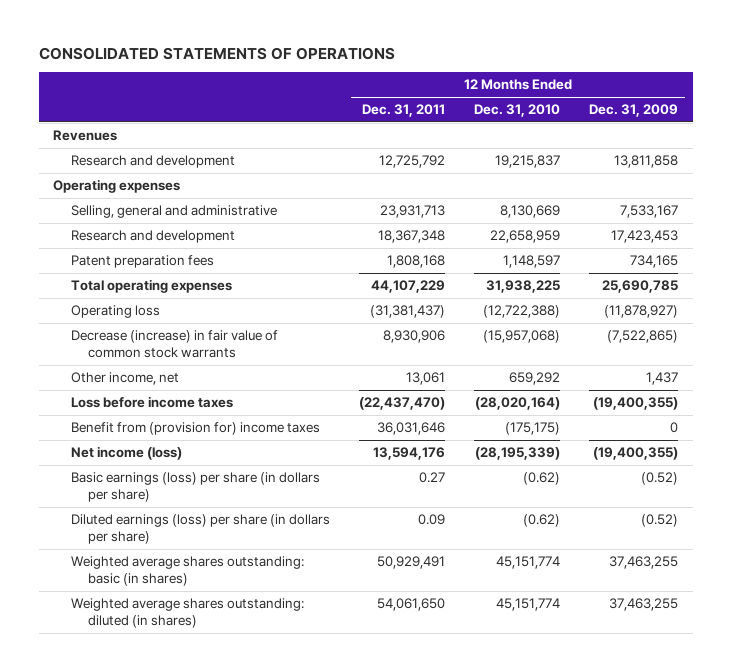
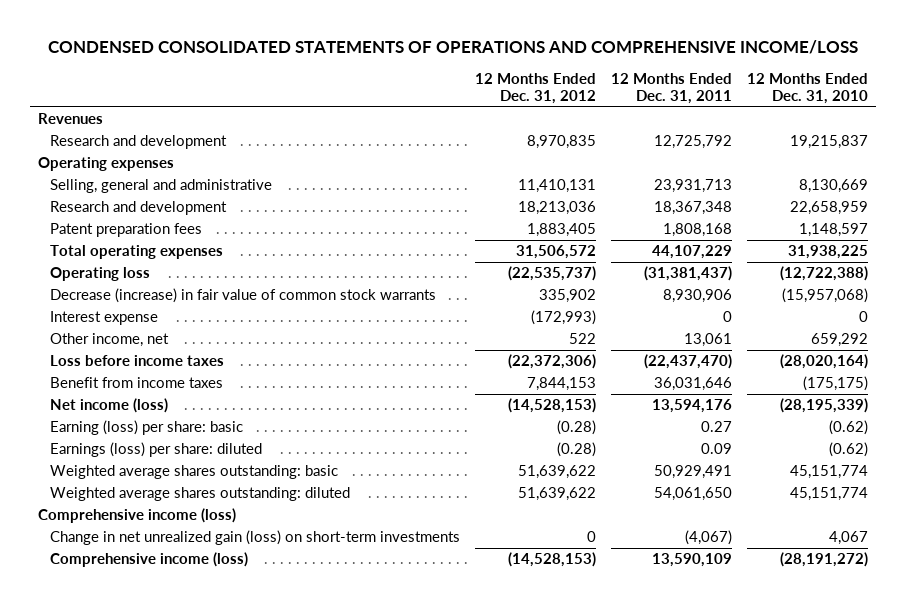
[38,47,395,61] CONSOLIDATED STATEMENTS OF OPERATIONS -> [48,40,859,55] CONDENSED CONSOLIDATED STATEMENTS OF OPERATIONS AND COMPREHENSIVE INCOME/LOSS
[589,104,679,118] Dec. 31, 2009 -> none
none -> [475,72,597,105] 12 Months Ended Dec. 31, 2012
none -> [50,311,159,326] Interest expense
[70,422,320,436] Benefit from (provision for) income taxes -> [50,377,224,389] Benefit from income taxes
[70,472,320,503] Basic earnings (loss) per share (in dollars per share) -> [50,420,244,436] Earning (loss) per share: basic
[70,514,330,545] Diluted earnings (loss) per share (in dollars per share) -> [50,442,263,458] Earnings (loss) per share: diluted
[70,556,304,587] Weighted average shares outstanding: basic (in shares) -> [50,465,339,480] Weighted average shares outstanding: basic
[70,598,304,629] Weighted average shares outstanding: diluted (in shares) -> [50,487,351,502] Weighted average shares outstanding: diluted
none -> [37,508,236,524] Comprehensive income (loss)
none -> [50,530,461,546] Change in net unrealized gain (loss) on short-term investments
none -> [50,552,249,568] Comprehensive income (loss)

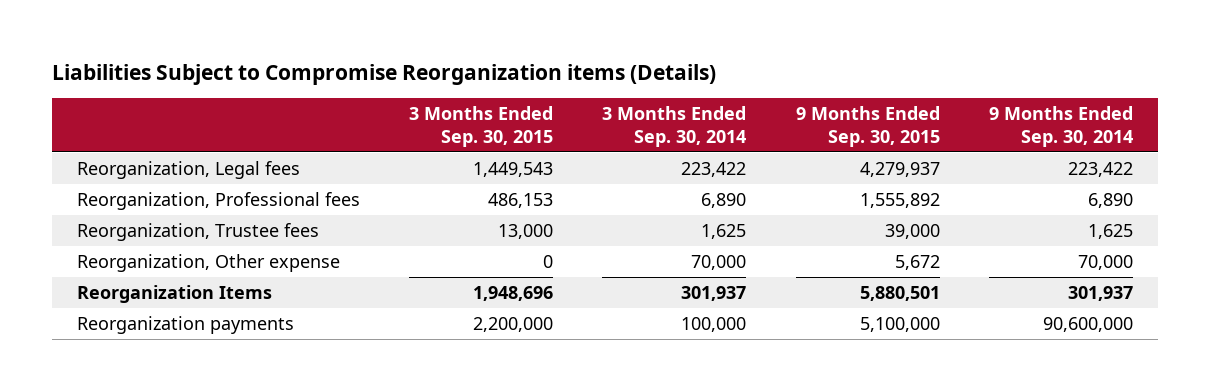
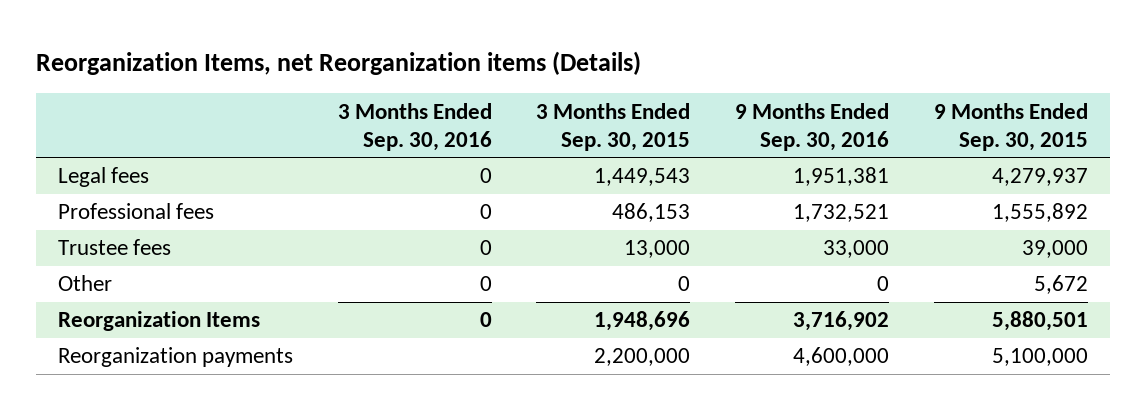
[51,64,716,86] Liabilities Subject to Compromise Reorganization items (Details) -> [35,50,641,75] Reorganization Items, net Reorganization items (Details)
[602,106,747,147] 3 Months Ended Sep. 30, 2014 -> none
[989,106,1134,147] 9 Months Ended Sep. 30, 2014 -> none
none -> [337,102,492,151] 3 Months Ended Sep. 30, 2016
none -> [734,102,889,151] 9 Months Ended Sep. 30, 2016
[76,160,300,179] Reorganization, Legal fees -> [57,167,149,188] Legal fees
[76,191,360,210] Reorganization, Professional fees -> [57,203,214,220] Professional fees
[76,222,319,241] Reorganization, Trustee fees -> [57,239,171,256] Trustee fees
[76,253,340,272] Reorganization, Other expense -> [57,275,112,292] Other

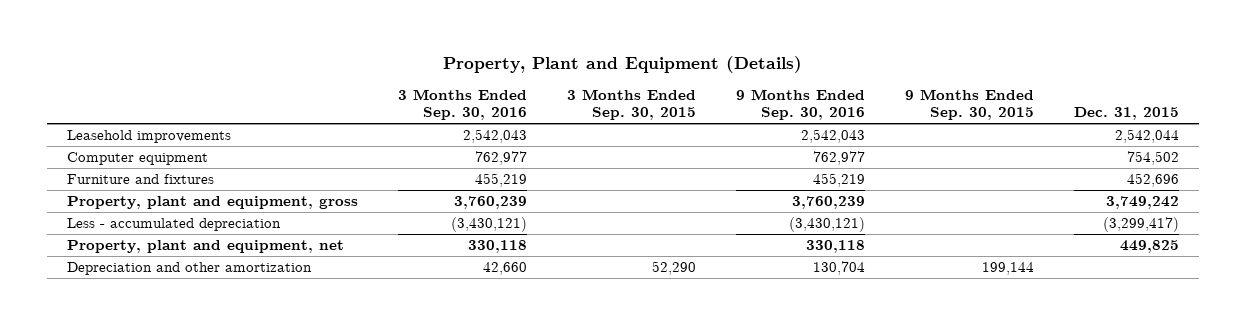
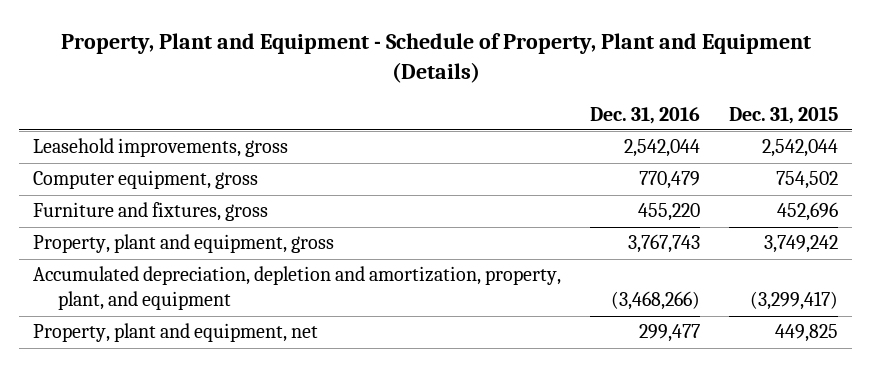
[442,56,802,74] Property, Plant and Equipment (Details) -> [60,32,811,83] Property, Plant and Equipment - Schedule of Property, Plant and Equipment (Details)
[397,88,527,121] 3 Months Ended Sep. 30, 2016 -> none
[566,88,696,121] 3 Months Ended Sep. 30, 2015 -> none
[735,88,865,121] 9 Months Ended Sep. 30, 2016 -> none
[904,88,1034,121] 9 Months Ended Sep. 30, 2015 -> none
none -> [590,106,701,124] Dec. 31, 2016
[66,129,231,143] Leasehold improvements -> [33,138,289,158] Leasehold improvements, gross
[66,151,208,165] Computer equipment -> [33,170,259,190] Computer equipment, gross
[66,173,214,184] Furniture and fixtures -> [33,202,269,222] Furniture and fixtures, gross
[66,217,281,231] Less - accumulated depreciation -> [33,266,562,311] Accumulated depreciation, depletion and amortization, property, plant, and equipment
[66,261,312,275] Depreciation and other amortization -> none

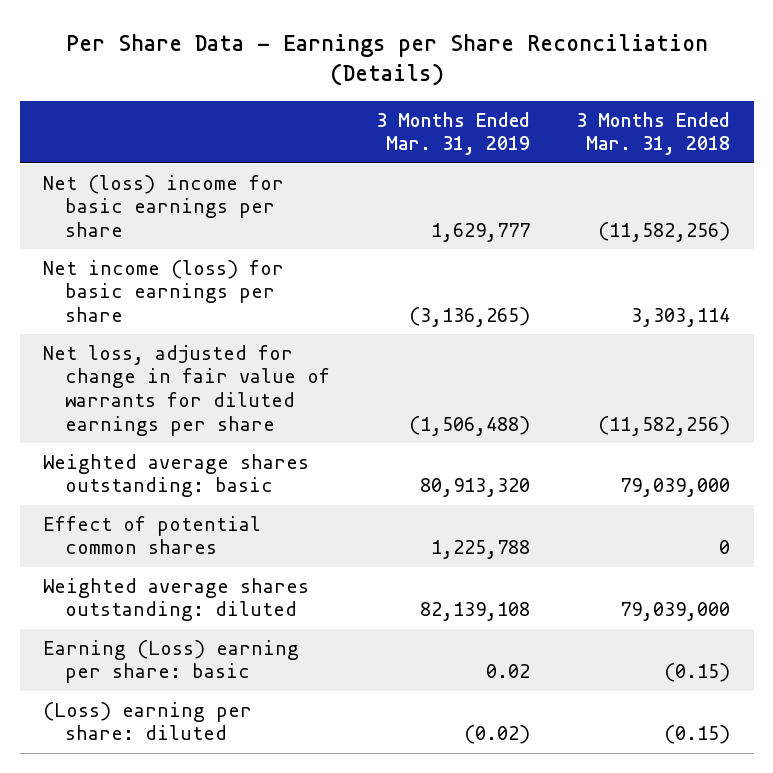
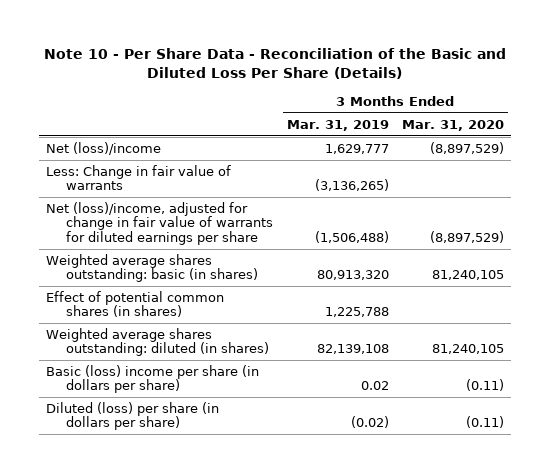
[65,33,708,87] Per Share Data - Earnings per Share Reconciliation (Details) -> [44,47,507,79] Note 10 - Per Share Data - Reconciliation of the Basic and Diluted Loss Per Share (Details)
[576,111,731,156] 3 Months Ended Mar. 31, 2018 -> none
none -> [402,119,505,131] Mar. 31, 2020
[43,174,285,238] Net (loss) income for basic earnings per share -> [46,141,162,155] Net (loss)/income
[43,259,285,323] Net income (loss) for basic earnings per share -> [46,164,232,191] Less: Change in fair value of warrants
[43,344,330,436] Net loss, adjusted for change in fair value of warrants for diluted earnings per share -> [46,201,273,245] Net (loss)/income, adjusted for change in fair value of warrants for diluted earnings per share
[43,453,310,498] Weighted average shares outstanding: basic -> [46,253,258,283] Weighted average shares outstanding: basic (in shares)
[43,515,262,555] Effect of potential common shares -> [46,290,225,318] Effect of potential common shares (in shares)
[43,577,310,622] Weighted average shares outstanding: diluted -> [46,327,269,357] Weighted average shares outstanding: diluted (in shares)
[43,639,300,684] Earning (Loss) earning per share: basic -> [46,364,260,394] Basic (loss) income per share (in dollars per share)
[43,701,253,741] (Loss) earning per share: diluted -> [46,401,220,431] Diluted (loss) per share (in dollars per share)

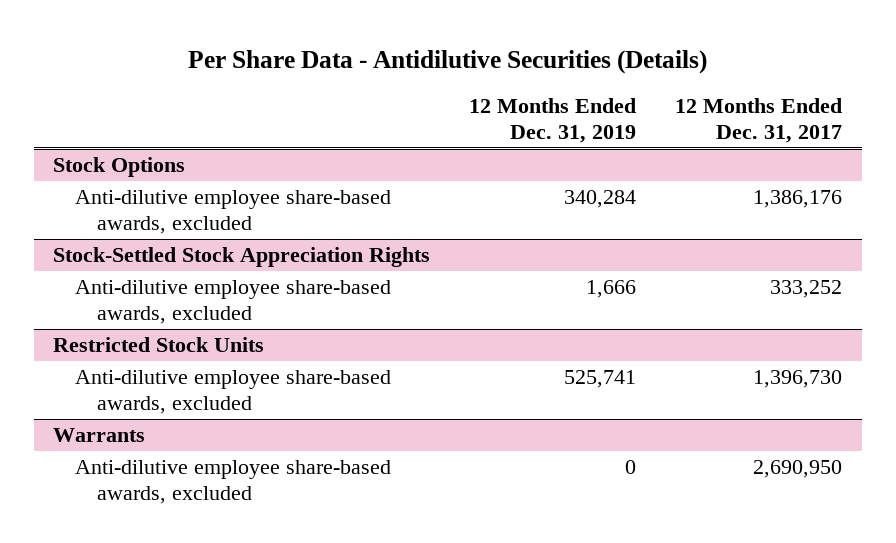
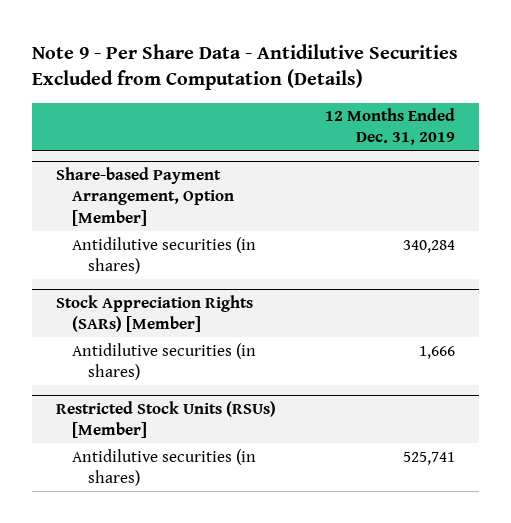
[187,50,707,75] Per Share Data - Antidilutive Securities (Details) -> [32,43,459,91] Note 9 - Per Share Data - Antidilutive Securities Excluded from Computation (Details)
[675,98,843,144] 12 Months Ended Dec. 31, 2017 -> none
[53,428,146,443] Warrants -> none
[75,460,392,504] Anti-dilutive employee share-based awards, excluded -> none
[53,157,186,178] Stock Options -> [56,167,235,226] Share-based Payment Arrangement, Option [Member]
[75,190,392,234] Anti-dilutive employee share-based awards, excluded -> [72,236,257,274] Antidilutive securities (in shares)
[53,247,431,268] Stock-Settled Stock Appreciation Rights -> [56,295,254,333] Stock Appreciation Rights (SARs) [Member]
[75,280,392,324] Anti-dilutive employee share-based awards, excluded -> [72,342,257,380] Antidilutive securities (in shares)
[53,337,265,353] Restricted Stock Units -> [56,401,277,439] Restricted Stock Units (RSUs) [Member]
[75,370,392,414] Anti-dilutive employee share-based awards, excluded -> [72,448,257,486] Antidilutive securities (in shares)

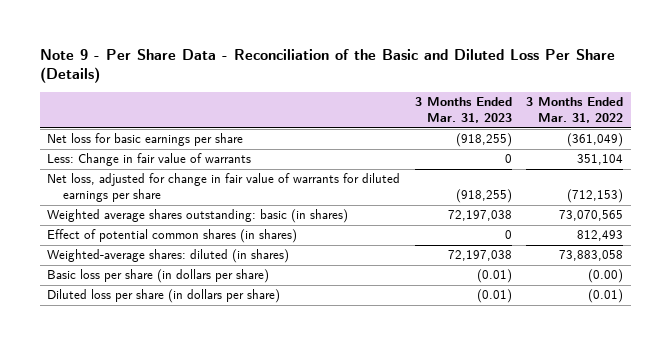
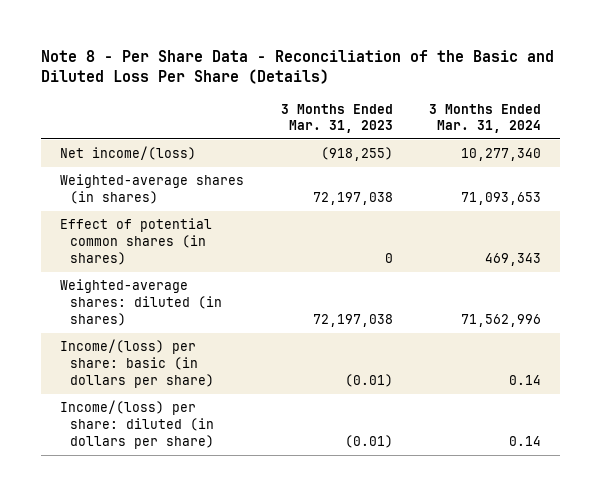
[40,48,616,84] Note 9 - Per Share Data - Reconciliation of the Basic and Diluted Loss Per Share (Details) -> [41,49,555,85] Note 8 - Per Share Data - Reconciliation of the Basic and Diluted Loss Per Share (Details)
[526,97,624,124] 3 Months Ended Mar. 31, 2022 -> none
none -> [429,103,542,134] 3 Months Ended Mar. 31, 2024
[47,153,252,167] Less: Change in fair value of warrants -> none
[47,173,401,203] Net loss, adjusted for change in fair value of warrants for diluted earnings per share -> none
[47,133,244,147] Net loss for basic earnings per share -> [59,146,196,161] Net income/(loss)
[47,209,349,224] Weighted average shares outstanding: basic (in shares) -> [59,174,244,205] Weighted-average shares (in shares)
[47,269,270,284] Basic loss per share (in dollars per share) -> [59,339,215,388] Income/(loss) per share: basic (in dollars per share)
[47,289,281,304] Diluted loss per share (in dollars per share) -> [59,400,215,449] Income/(loss) per share: diluted (in dollars per share)

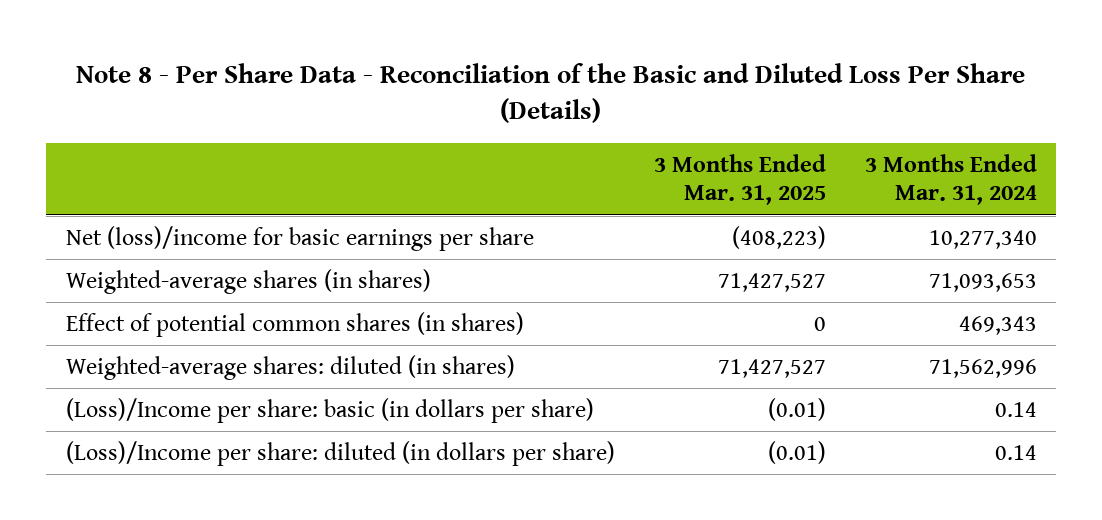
[280,103,393,134] 3 Months Ended Mar. 31, 2023 -> none
none -> [653,153,826,206] 3 Months Ended Mar. 31, 2025
[59,146,196,161] Net income/(loss) -> [65,225,534,251] Net (loss)/income for basic earnings per share
[59,339,215,388] Income/(loss) per share: basic (in dollars per share) -> [65,397,594,423] (Loss)/Income per share: basic (in dollars per share)
[59,400,215,449] Income/(loss) per share: diluted (in dollars per share) -> [65,440,615,466] (Loss)/Income per share: diluted (in dollars per share)

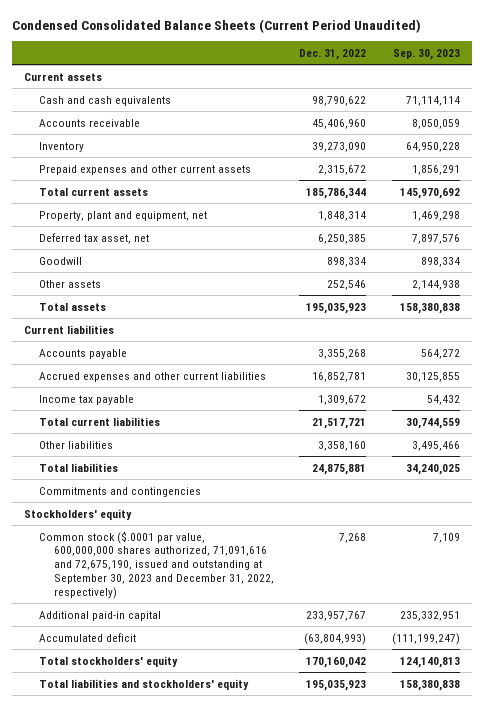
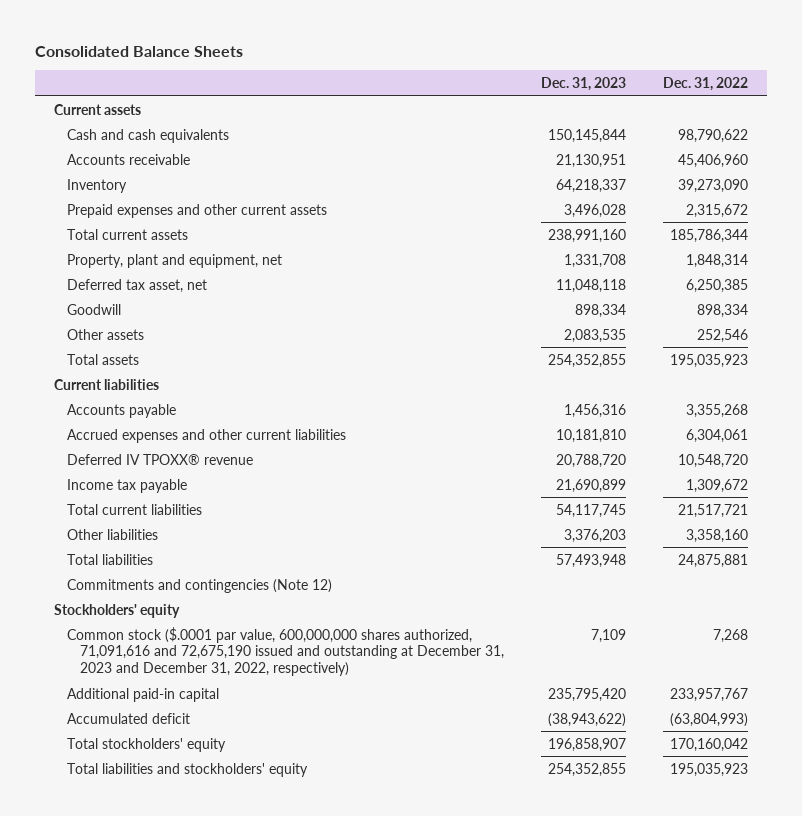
[11,18,421,33] Condensed Consolidated Balance Sheets (Current Period Unaudited) -> [35,45,244,57] Consolidated Balance Sheets
[392,48,460,60] Sep. 30, 2023 -> none
none -> [541,76,627,91] Dec. 31, 2023
[312,371,367,382] 16,852,781 -> [686,428,749,443] 6,304,061
none -> [66,453,253,465] Deferred IV TPOXX® revenue
[39,486,202,497] Commitments and contingencies -> [66,578,332,593] Commitments and contingencies (Note 12)
[39,530,274,599] Common stock ($.0001 par value, 600,000,000 shares authorized, 71,091,616 and 72,675,190, issued and outstanding at September 30, 2023 and December 31, 2022, respectively) -> [66,626,504,676] Common stock ($.0001 par value, 600,000,000 shares authorized, 71,091,616 and 72,675,190 issued and outstanding at December 31, 2023 and December 31, 2022, respectively)

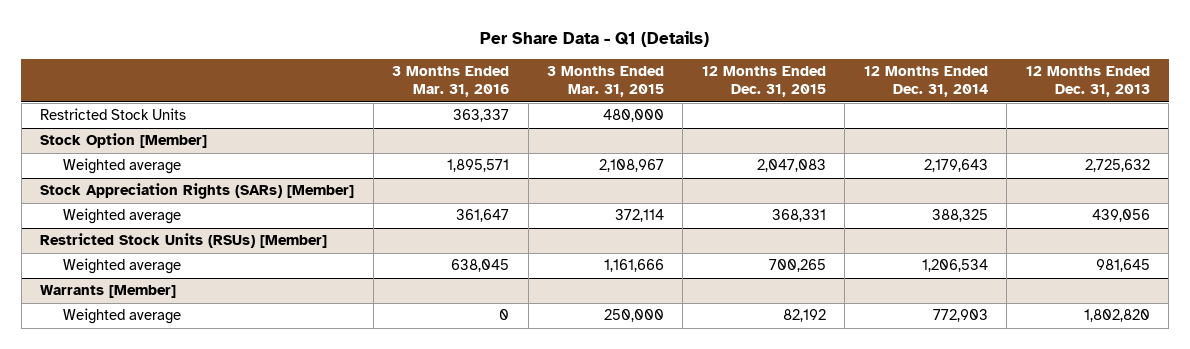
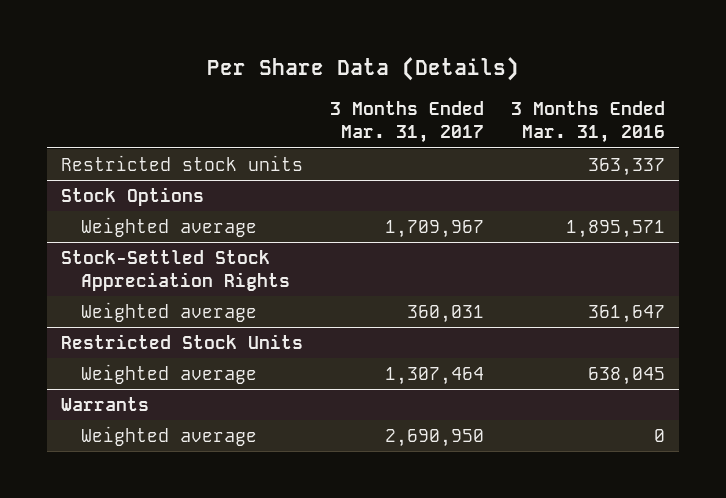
[479,31,709,48] Per Share Data - Q1 (Details) -> [207,57,520,82] Per Share Data (Details)
[547,66,665,98] 3 Months Ended Mar. 31, 2015 -> none
[701,66,826,98] 12 Months Ended Dec. 31, 2015 -> none
[863,66,988,98] 12 Months Ended Dec. 31, 2014 -> none
[1025,66,1150,98] 12 Months Ended Dec. 31, 2013 -> none
none -> [330,101,485,144] 3 Months Ended Mar. 31, 2017
[40,108,187,121] Restricted Stock Units -> [61,155,304,172] Restricted stock units
[40,133,208,149] Stock Option [Member] -> [61,187,205,207] Stock Options
[40,183,355,200] Stock Appreciation Rights (SARs) [Member] -> [61,250,291,292] Stock-Settled Stock Appreciation Rights
[40,233,328,249] Restricted Stock Units (RSUs) [Member] -> [61,334,304,350] Restricted Stock Units
[40,285,177,299] Warrants [Member] -> [61,397,150,412] Warrants

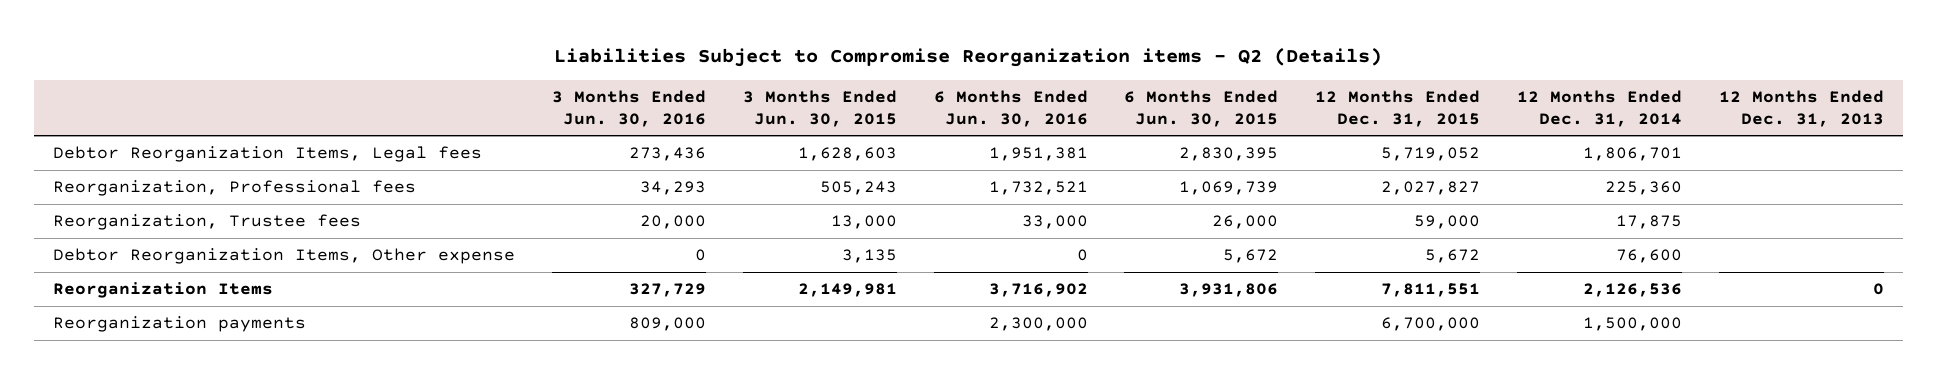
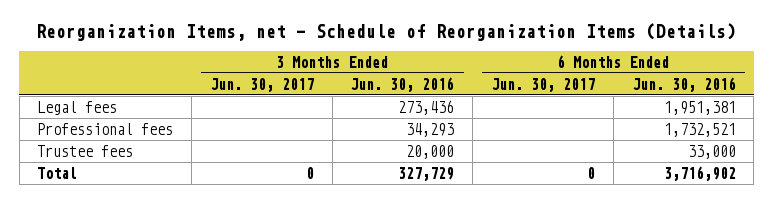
[554,48,1383,68] Liabilities Subject to Compromise Reorganization items - Q2 (Details) -> [36,23,737,42] Reorganization Items, net - Schedule of Reorganization Items (Details)
[742,90,897,127] 3 Months Ended Jun. 30, 2015 -> none
[1124,90,1279,127] 6 Months Ended Jun. 30, 2015 -> none
[1315,90,1481,127] 12 Months Ended Dec. 31, 2015 -> none
[1517,90,1683,127] 12 Months Ended Dec. 31, 2014 -> none
[1719,90,1885,127] 12 Months Ended Dec. 31, 2013 -> none
none -> [209,77,314,92] Jun. 30, 2017
none -> [490,77,595,92] Jun. 30, 2017
[52,248,515,265] Debtor Reorganization Items, Other expense -> none
[52,316,306,333] Reorganization payments -> none
[52,146,482,163] Debtor Reorganization Items, Legal fees -> [37,100,118,115] Legal fees
[52,180,416,197] Reorganization, Professional fees -> [37,122,174,135] Professional fees
[52,214,361,231] Reorganization, Trustee fees -> [37,144,134,157] Trustee fees
[52,282,273,299] Reorganization Items -> [37,166,78,179] Total

